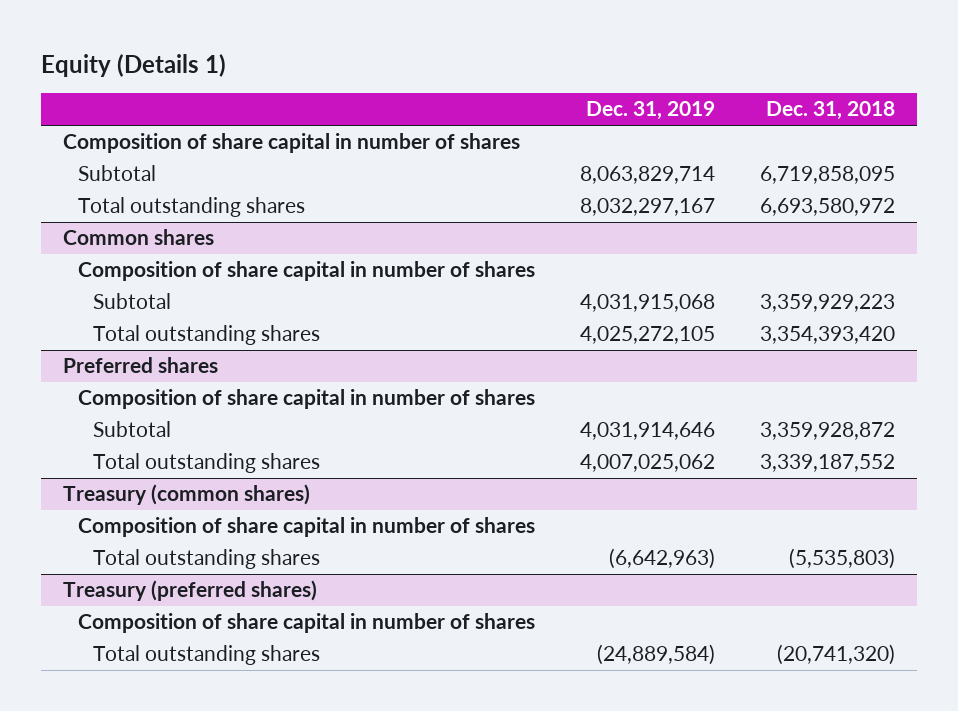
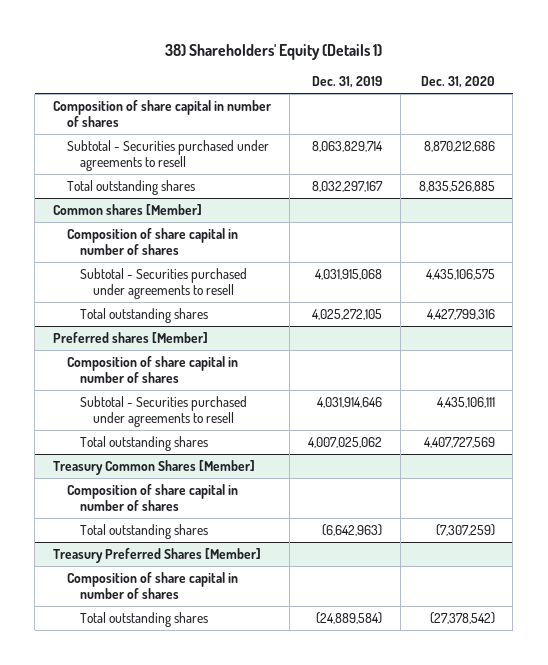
[40,53,226,77] Equity (Details 1) -> [164,43,382,60] 38) Shareholders' Equity (Details 1)
[765,101,895,121] Dec. 31, 2018 -> none
none -> [420,76,495,89] Dec. 31, 2020
[78,165,157,182] Subtotal -> [66,140,269,172] Subtotal - Securities purchased under agreements to resell
[63,229,215,246] Common shares -> [53,204,203,216] Common shares [Member]
[92,293,171,310] Subtotal -> [79,268,247,300] Subtotal - Securities purchased under agreements to resell
[63,357,219,374] Preferred shares -> [53,332,209,344] Preferred shares [Member]
[92,421,171,438] Subtotal -> [79,396,247,428] Subtotal - Securities purchased under agreements to resell
[63,484,311,506] Treasury (common shares) -> [53,460,256,476] Treasury Common Shares [Member]
[63,580,318,602] Treasury (preferred shares) -> [53,548,262,564] Treasury Preferred Shares [Member]

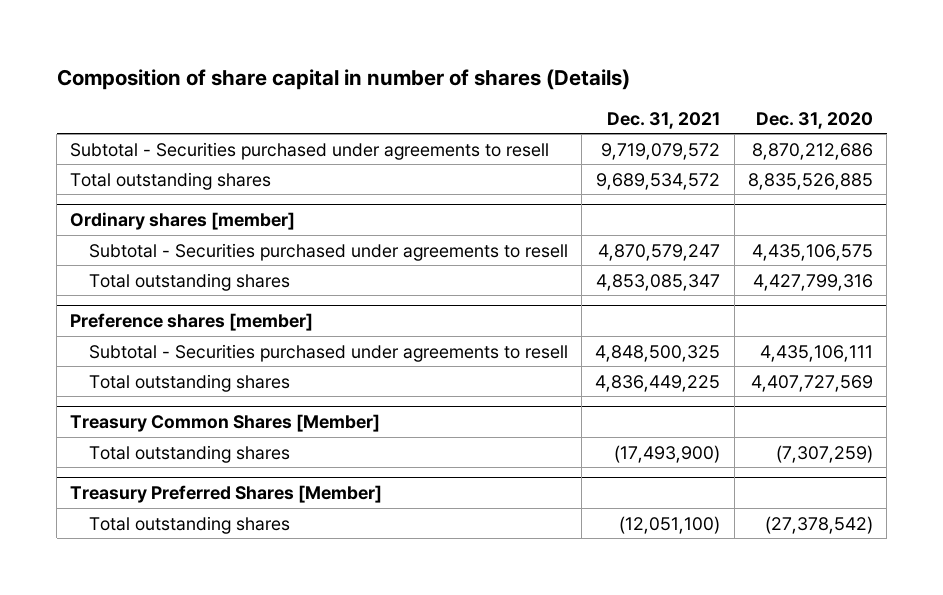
[164,43,382,60] 38) Shareholders' Equity (Details 1) -> [56,68,630,90] Composition of share capital in number of shares (Details)
[311,76,382,89] Dec. 31, 2019 -> none
none -> [607,111,721,129] Dec. 31, 2021
[53,100,273,128] Composition of share capital in number of shares -> none
[66,228,238,256] Composition of share capital in number of shares -> none
[53,204,203,216] Common shares [Member] -> [70,212,296,231] Ordinary shares [member]
[66,356,238,384] Composition of share capital in number of shares -> none
[53,332,209,344] Preferred shares [Member] -> [70,313,314,332] Preference shares [member]
[66,484,238,512] Composition of share capital in number of shares -> none
[66,572,238,600] Composition of share capital in number of shares -> none

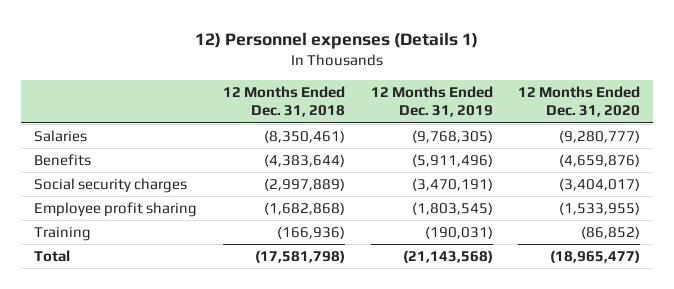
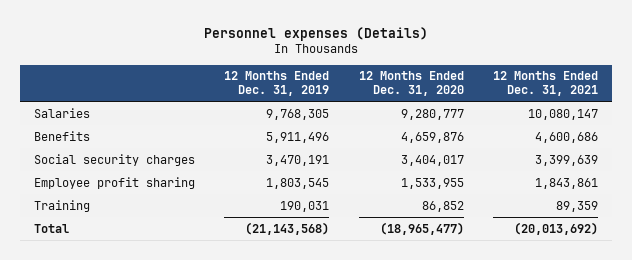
[195,31,479,49] 12) Personnel expenses (Details 1) -> [204,26,429,41] Personnel expenses (Details)
[222,86,345,118] 12 Months Ended Dec. 31, 2018 -> none
none -> [492,71,598,97] 12 Months Ended Dec. 31, 2021
[411,130,493,144] (9,768,305) -> [266,108,330,120] 9,768,305
[559,130,641,144] (9,280,777) -> [400,108,464,120] 9,280,777
[411,154,493,168] (5,911,496) -> [266,131,330,143] 5,911,496
[559,154,641,168] (4,659,876) -> [400,131,464,143] 4,659,876
[411,178,493,192] (3,470,191) -> [266,154,330,166] 3,470,191
[559,178,641,192] (3,404,017) -> [400,154,464,166] 3,404,017
[411,202,493,216] (1,803,545) -> [266,177,330,189] 1,803,545
[559,202,641,216] (1,533,955) -> [400,177,464,189] 1,533,955
[424,226,493,240] (190,031) -> [280,200,330,212] 190,031
[581,226,641,240] (86,852) -> [421,200,464,212] 86,852

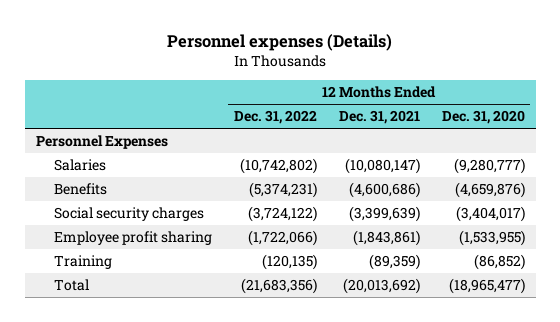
[224,71,330,97] 12 Months Ended Dec. 31, 2019 -> none
none -> [233,110,317,125] Dec. 31, 2022
none -> [35,135,168,150] Personnel Expenses
[400,108,464,120] 9,280,777 -> [453,158,525,175] (9,280,777)
[527,108,598,120] 10,080,147 -> [344,158,420,175] (10,080,147)
[400,131,464,143] 4,659,876 -> [454,182,525,199] (4,659,876)
[534,131,598,143] 4,600,686 -> [348,182,420,199] (4,600,686)
[400,154,464,166] 3,404,017 -> [455,206,525,223] (3,404,017)
[534,154,598,166] 3,399,639 -> [348,206,420,223] (3,399,639)
[400,177,464,189] 1,533,955 -> [458,230,525,247] (1,533,955)
[534,177,598,189] 1,843,861 -> [352,230,420,247] (1,843,861)
[421,200,464,212] 86,852 -> [473,254,525,271] (86,852)
[555,200,598,212] 89,359 -> [368,254,420,271] (89,359)

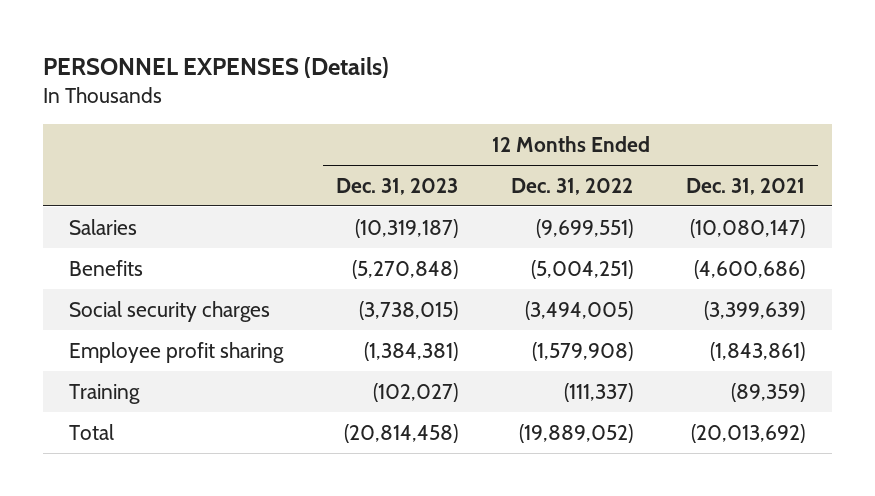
[167,33,393,51] Personnel expenses (Details) -> [42,57,389,79] PERSONNEL EXPENSES (Details)
[441,110,525,125] Dec. 31, 2020 -> none
none -> [336,177,459,195] Dec. 31, 2023
[35,135,168,150] Personnel Expenses -> none
[239,158,317,175] (10,742,802) -> [536,218,634,238] (9,699,551)
[248,182,317,199] (5,374,231) -> [531,259,634,279] (5,004,251)
[247,206,317,223] (3,724,122) -> [525,300,634,320] (3,494,005)
[247,230,317,247] (1,722,066) -> [532,341,634,361] (1,579,908)
[261,254,317,271] (120,135) -> [564,382,634,402] (111,337)
[240,278,317,295] (21,683,356) -> [519,423,634,443] (19,889,052)

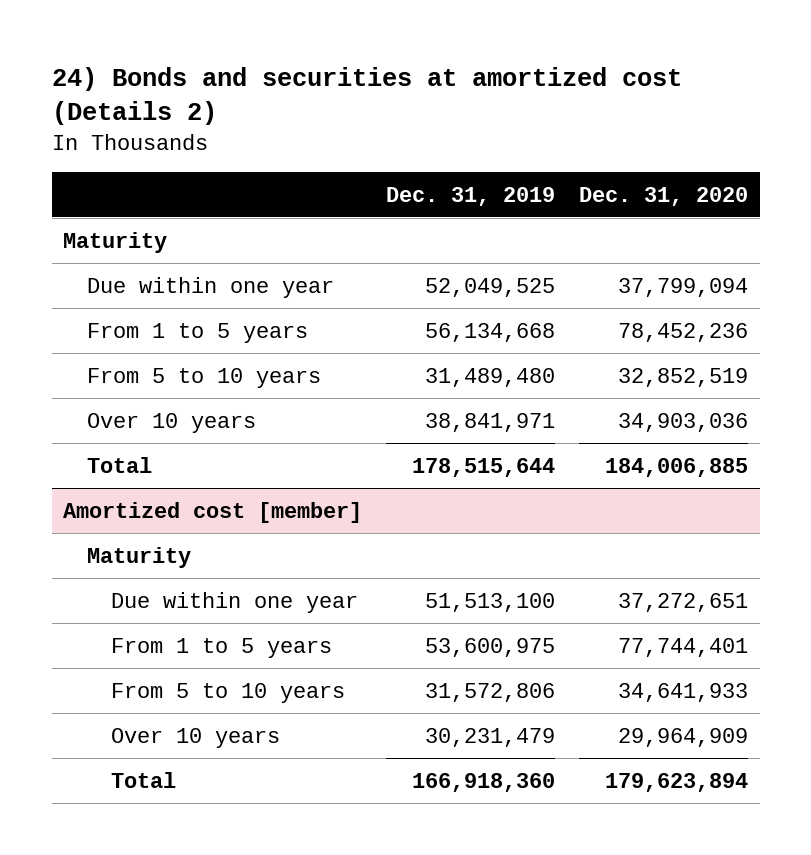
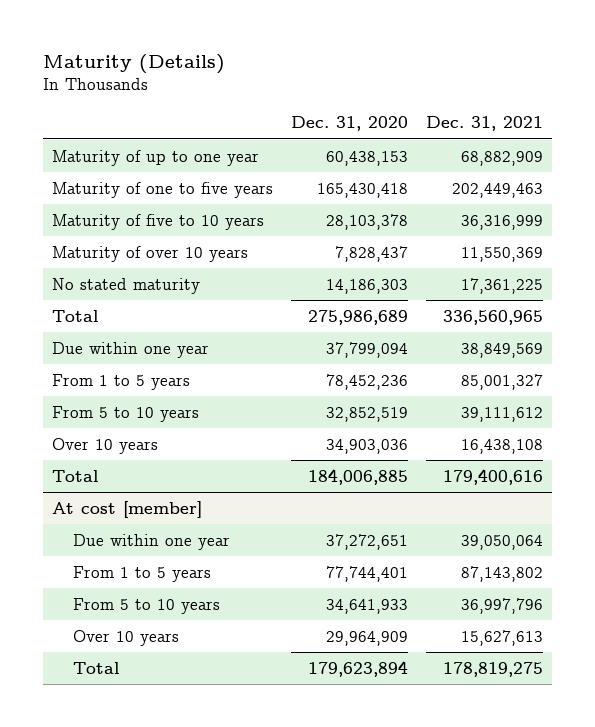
[51,66,682,126] 24) Bonds and securities at amortized cost (Details 2) -> [43,54,226,75] Maturity (Details)
[386,186,556,206] Dec. 31, 2019 -> none
none -> [426,116,544,132] Dec. 31, 2021
[63,231,168,253] Maturity -> none
none -> [52,149,260,166] Maturity of up to one year
none -> [52,181,274,198] Maturity of one to five years
none -> [52,213,265,230] Maturity of five to 10 years
none -> [52,245,249,262] Maturity of over 10 years
none -> [52,277,201,294] No stated maturity
none -> [52,309,100,322] Total
[86,546,191,568] Maturity -> none
[63,501,363,523] Amortized cost [member] -> [52,500,203,518] At cost [member]

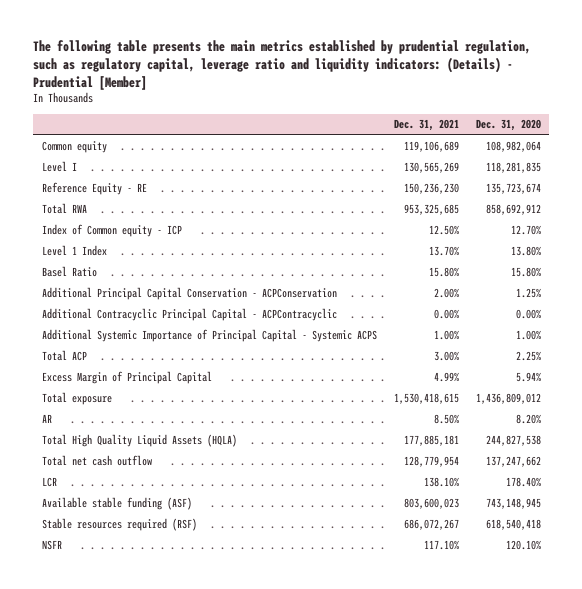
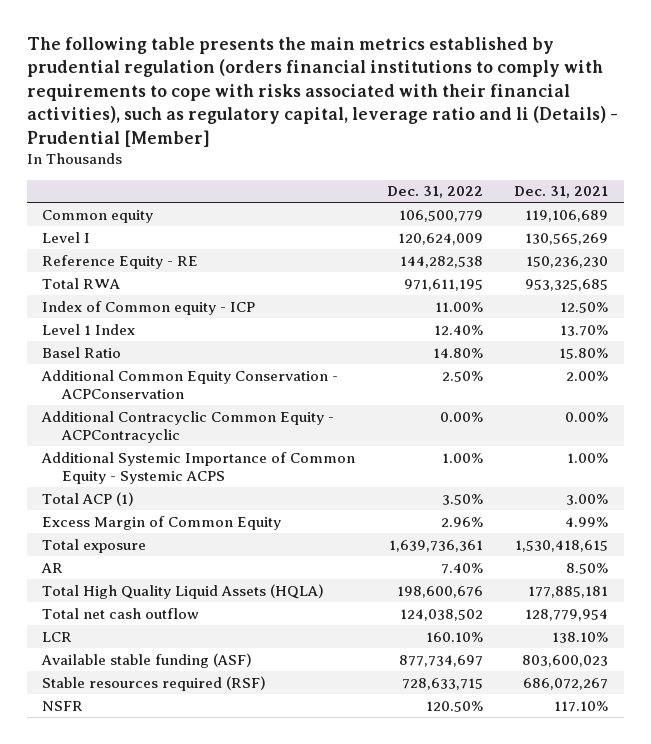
[33,40,532,90] The following table presents the main metrics established by prudential regulation, such as regulatory capital, leverage ratio and liquidity indicators: (Details) - Prudential [Member] -> [26,36,618,147] The following table presents the main metrics established by prudential regulation (orders financial institutions to comply with requirements to cope with risks associated with their financial activities), such as regulatory capital, leverage ratio and li (Details) - Prudential [Member]
[475,119,541,132] Dec. 31, 2020 -> none
none -> [386,186,483,199] Dec. 31, 2022
[41,287,337,301] Additional Principal Capital Conservation - ACPConservation -> [41,369,339,400] Additional Common Equity Conservation - ACPConservation
[41,308,337,322] Additional Contracyclic Principal Capital - ACPContracyclic -> [41,410,335,444] Additional Contracyclic Common Equity - ACPContracyclic
[41,329,377,343] Additional Systemic Importance of Principal Capital - Systemic ACPS -> [41,451,356,485] Additional Systemic Importance of Common Equity - Systemic ACPS
[41,350,87,362] Total ACP -> [42,491,135,506] Total ACP (1)
[41,371,212,385] Excess Margin of Principal Capital -> [42,515,282,530] Excess Margin of Common Equity

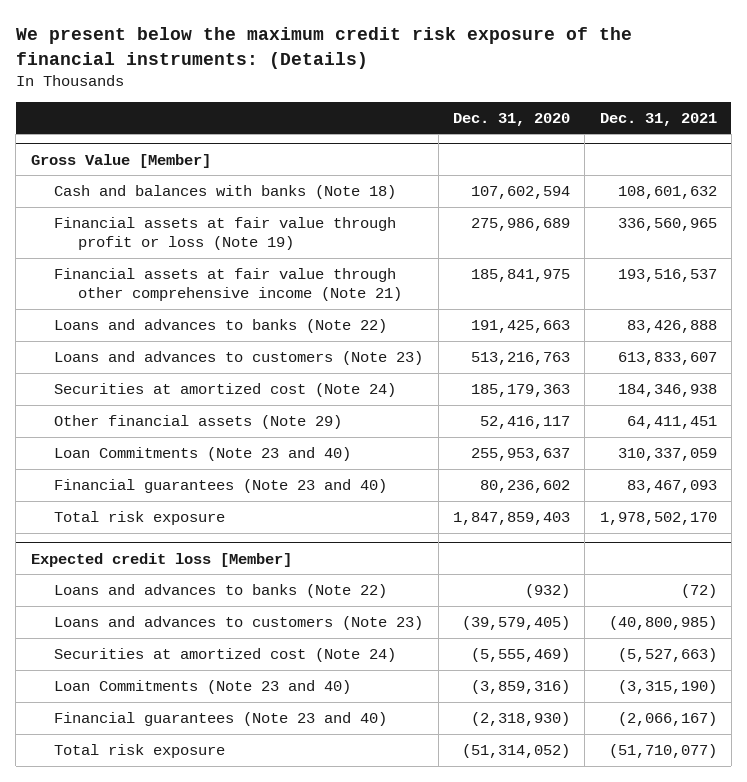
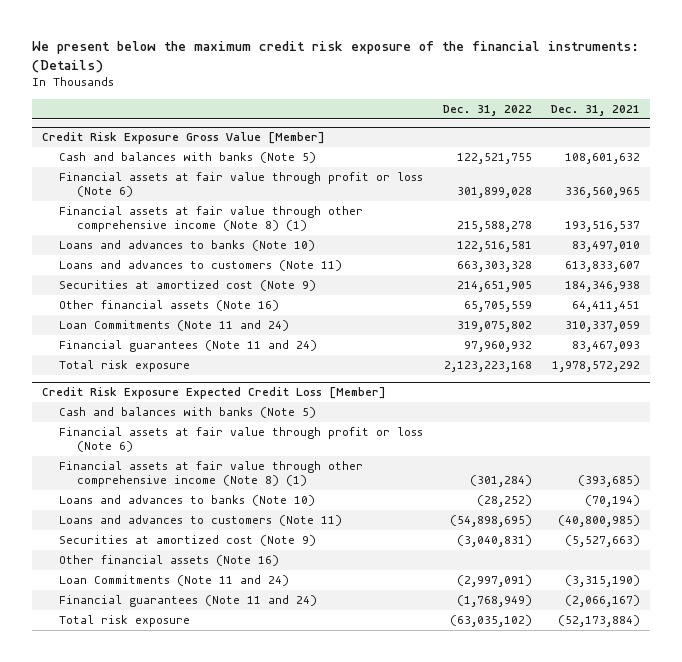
[453,112,571,126] Dec. 31, 2020 -> none
none -> [442,104,532,116] Dec. 31, 2022
[30,153,211,168] Gross Value [Member] -> [41,132,325,145] Credit Risk Exposure Gross Value [Member]
[54,185,397,200] Cash and balances with banks (Note 18) -> [59,152,317,164] Cash and balances with banks (Note 5)
[54,217,397,251] Financial assets at fair value through profit or loss (Note 19) -> [59,172,424,198] Financial assets at fair value through profit or loss (Note 6)
[54,268,403,302] Financial assets at fair value through other comprehensive income (Note 21) -> [59,206,364,233] Financial assets at fair value through other comprehensive income (Note 8) (1)
[54,319,388,334] Loans and advances to banks (Note 22) -> [59,240,316,252] Loans and advances to banks (Note 10)
[626,320,717,334] 83,426,888 -> [572,241,641,253] 83,497,010
[54,351,424,366] Loans and advances to customers (Note 23) -> [59,260,343,272] Loans and advances to customers (Note 11)
[54,383,397,398] Securities at amortized cost (Note 24) -> [59,280,317,292] Securities at amortized cost (Note 9)
[54,415,343,430] Other financial assets (Note 29) -> [59,300,280,312] Other financial assets (Note 16)
[54,447,352,462] Loan Commitments (Note 23 and 40) -> [59,320,290,332] Loan Commitments (Note 11 and 24)
[54,479,388,494] Financial guarantees (Note 23 and 40) -> [59,340,318,353] Financial guarantees (Note 11 and 24)
[599,512,717,526] 1,978,502,170 -> [552,361,641,373] 1,978,572,292
[30,552,292,567] Expected credit loss [Member] -> [41,387,386,400] Credit Risk Exposure Expected Credit Loss [Member]
none -> [59,407,317,419] Cash and balances with banks (Note 5)
none -> [59,427,424,453] Financial assets at fair value through profit or loss (Note 6)
none -> [59,461,364,488] Financial assets at fair value through other comprehensive income (Note 8) (1)
[54,584,388,599] Loans and advances to banks (Note 22) -> [59,495,316,507] Loans and advances to banks (Note 10)
[680,584,717,599] (72) -> [585,495,641,508] (70,194)
[54,616,424,631] Loans and advances to customers (Note 23) -> [59,515,343,527] Loans and advances to customers (Note 11)
[54,648,397,663] Securities at amortized cost (Note 24) -> [59,535,317,547] Securities at amortized cost (Note 9)
none -> [59,555,280,567] Other financial assets (Note 16)
[54,680,352,695] Loan Commitments (Note 23 and 40) -> [59,575,290,587] Loan Commitments (Note 11 and 24)
[54,712,388,727] Financial guarantees (Note 23 and 40) -> [59,595,318,608] Financial guarantees (Note 11 and 24)
[608,744,717,759] (51,710,077) -> [558,615,641,628] (52,173,884)

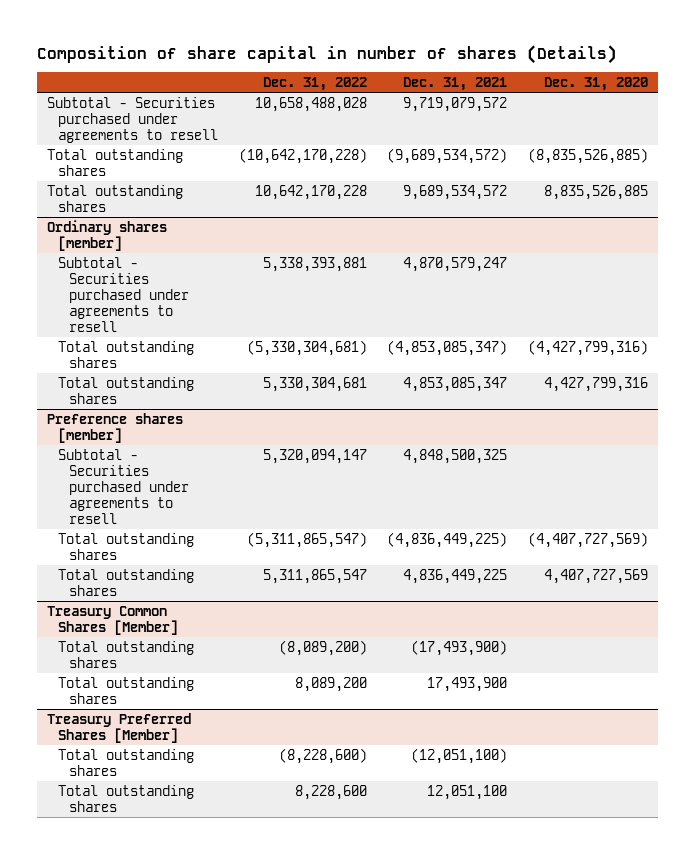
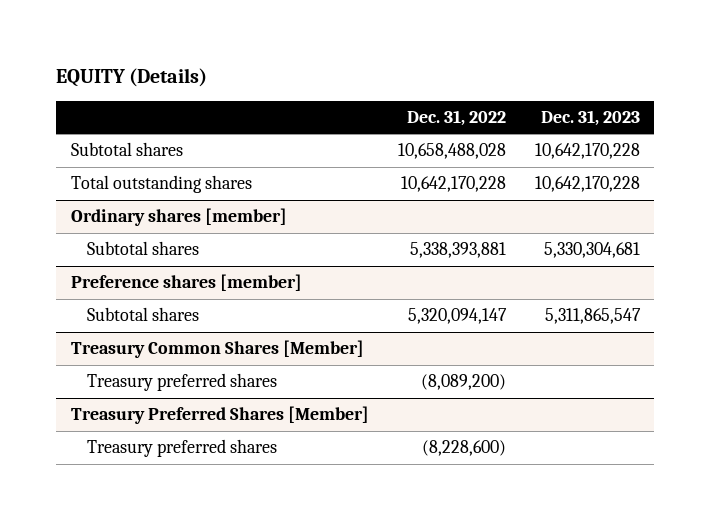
[37,44,618,64] Composition of share capital in number of shares (Details) -> [56,68,208,88] EQUITY (Details)
[403,77,508,92] Dec. 31, 2021 -> none
[544,77,649,92] Dec. 31, 2020 -> none
none -> [540,109,640,126] Dec. 31, 2023
[47,148,184,176] Total outstanding shares -> none
[47,96,219,143] Subtotal - Securities purchased under agreements to resell -> [70,142,183,157] Subtotal shares
[58,340,195,368] Total outstanding shares -> none
[58,376,195,404] Total outstanding shares -> none
[58,256,189,333] Subtotal - Securities purchased under agreements to resell -> [86,241,199,256] Subtotal shares
[58,532,195,560] Total outstanding shares -> none
[58,568,195,596] Total outstanding shares -> none
[58,448,189,525] Subtotal - Securities purchased under agreements to resell -> [86,307,199,322] Subtotal shares
[58,676,195,704] Total outstanding shares -> none
[58,640,195,668] Total outstanding shares -> [86,373,277,392] Treasury preferred shares
[58,784,195,812] Total outstanding shares -> none
[58,748,195,776] Total outstanding shares -> [86,439,277,458] Treasury preferred shares

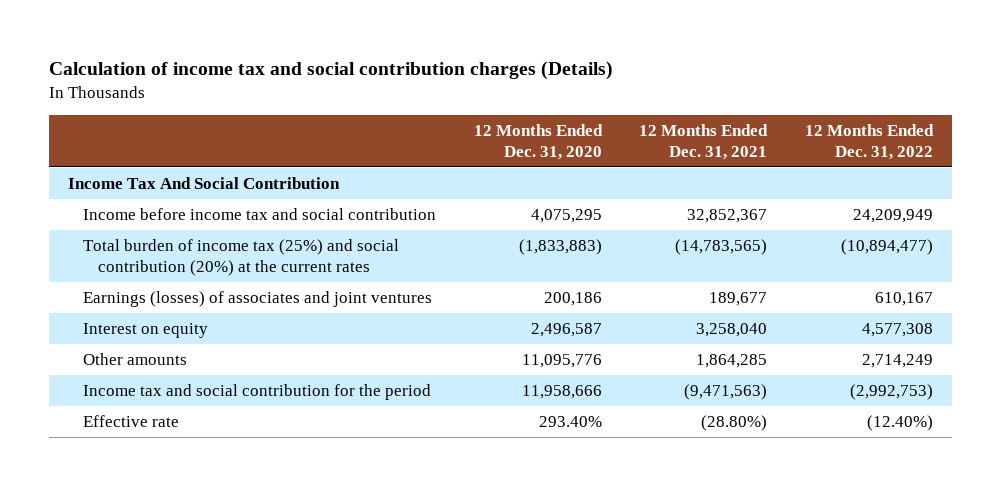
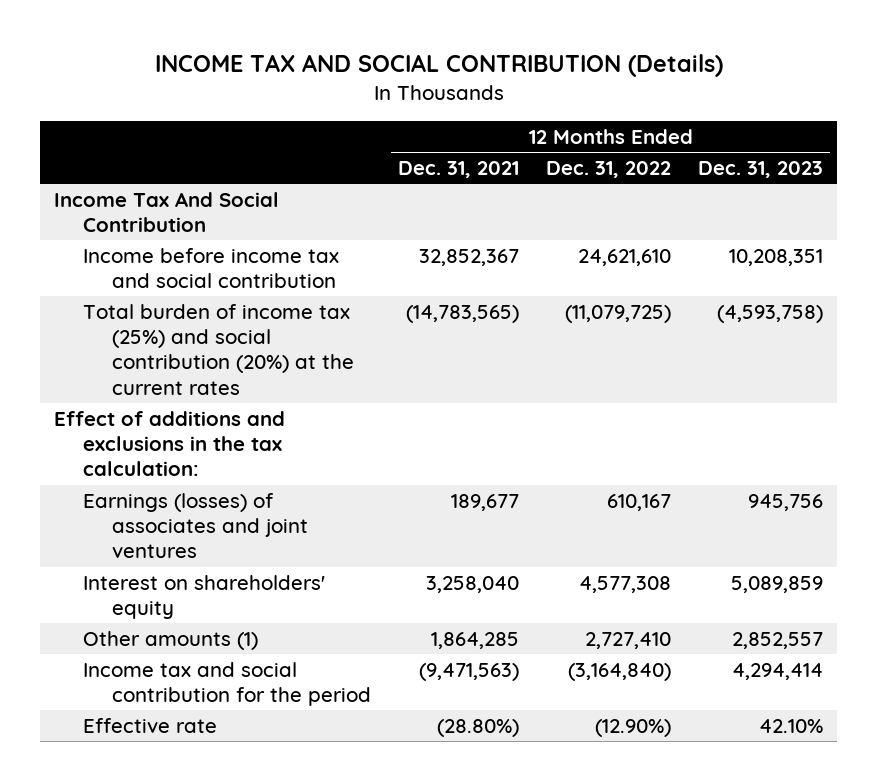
[48,61,613,81] Calculation of income tax and social contribution charges (Details) -> [154,54,723,78] INCOME TAX AND SOCIAL CONTRIBUTION (Details)
[473,123,603,160] 12 Months Ended Dec. 31, 2020 -> none
none -> [698,160,824,178] Dec. 31, 2023
[852,208,933,223] 24,209,949 -> [578,248,672,266] 24,621,610
[840,238,933,255] (10,894,477) -> [565,304,672,323] (11,079,725)
none -> [53,410,285,477] Effect of additions and exclusions in the tax calculation:
[83,322,209,338] Interest on equity -> [83,574,326,620] Interest on shareholders' equity
[83,352,188,365] Other amounts -> [83,630,259,650] Other amounts (1)
[861,353,933,368] 2,714,249 -> [585,631,672,649] 2,727,410
[849,383,933,400] (2,992,753) -> [568,662,672,681] (3,164,840)
[866,414,933,431] (12.40%) -> [595,718,672,737] (12.90%)

